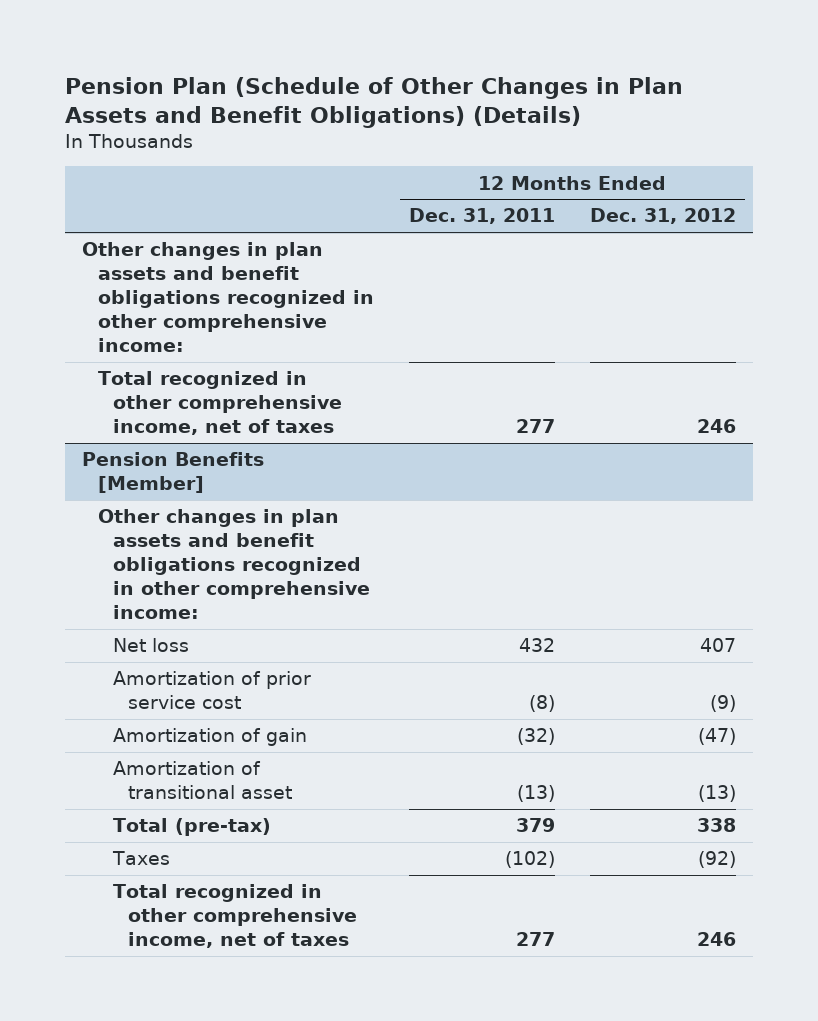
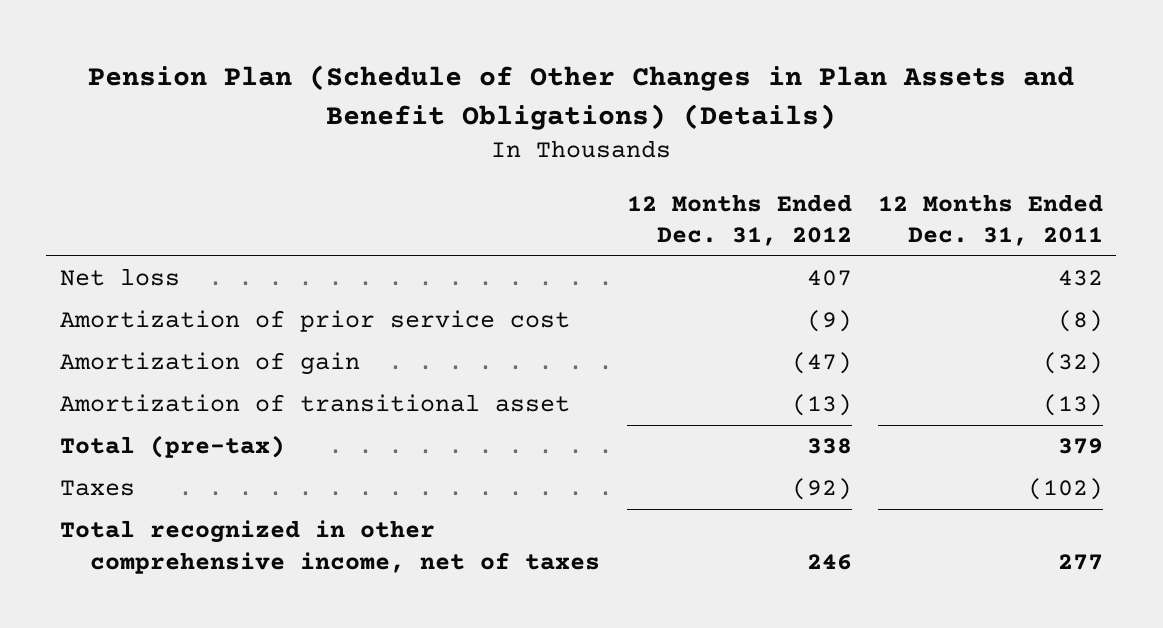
[82,242,374,353] Other changes in plan assets and benefit obligations recognized in other comprehensive income: -> none
[97,371,342,436] Total recognized in other comprehensive income, net of taxes -> none
[82,452,265,494] Pension Benefits [Member] -> none
[97,509,370,620] Other changes in plan assets and benefit obligations recognized in other comprehensive income: -> none

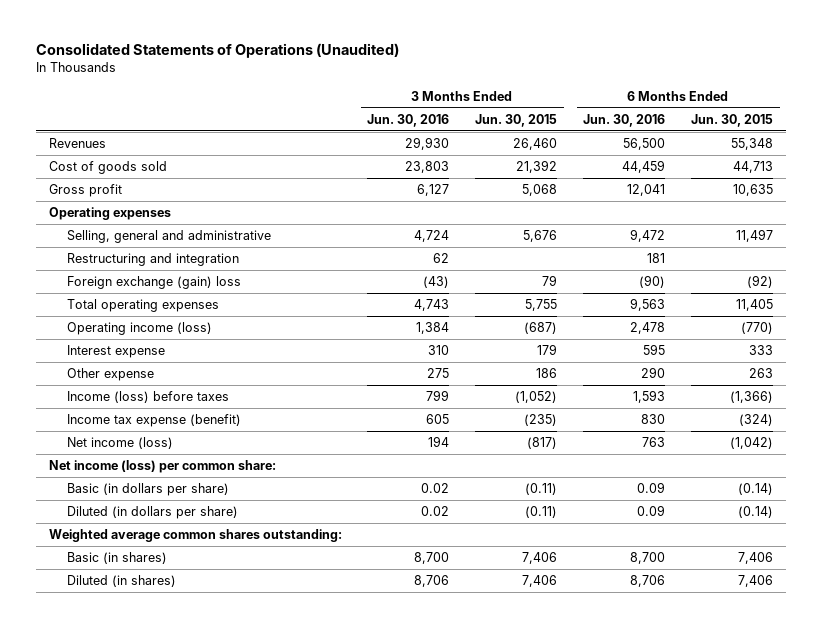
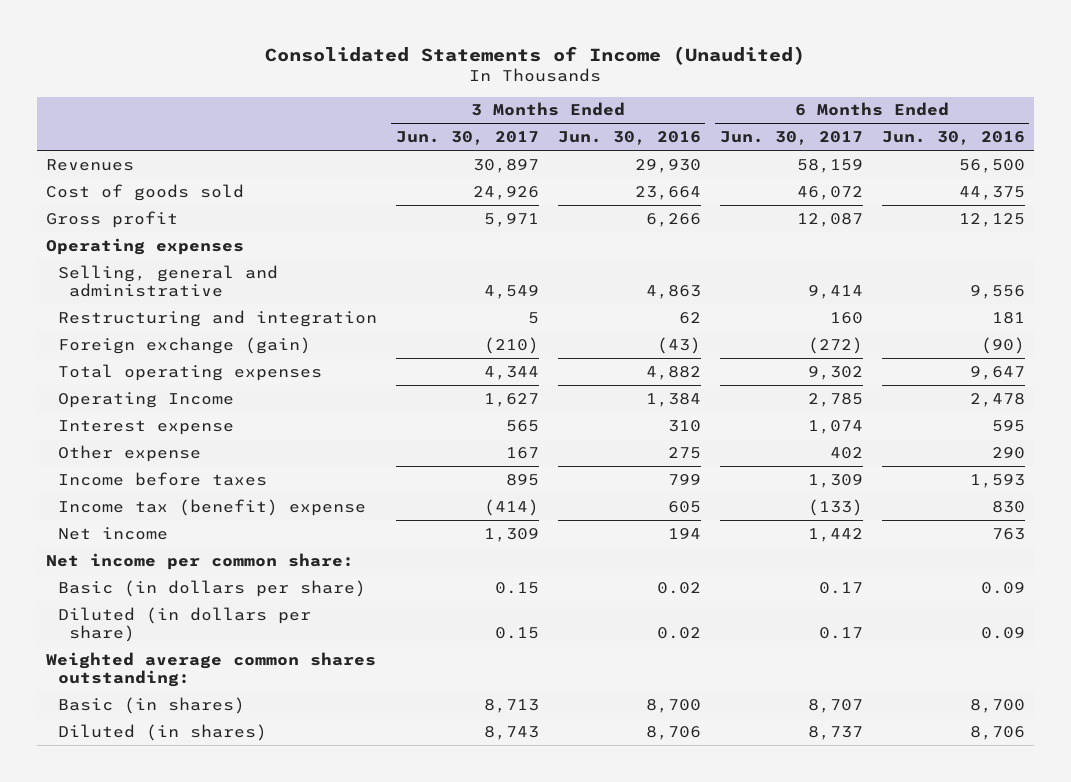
[35,43,399,59] Consolidated Statements of Operations (Unaudited) -> [265,45,806,65] Consolidated Statements of Income (Unaudited)
[475,113,558,127] Jun. 30, 2015 -> none
[691,113,774,127] Jun. 30, 2015 -> none
none -> [395,131,539,146] Jun. 30, 2017
none -> [719,131,863,146] Jun. 30, 2017
[405,161,450,174] 23,803 -> [634,185,701,200] 23,664
[622,160,666,174] 44,459 -> [958,185,1025,200] 44,375
[417,184,450,197] 6,127 -> [645,212,701,227] 6,266
[627,184,666,197] 12,041 -> [958,212,1025,227] 12,125
[414,230,450,243] 4,724 -> [645,284,701,299] 4,863
[630,229,666,243] 9,472 -> [969,284,1025,299] 9,556
[66,276,241,290] Foreign exchange (gain) loss -> [57,336,311,354] Foreign exchange (gain)
[414,299,450,312] 4,743 -> [645,365,701,380] 4,882
[630,298,666,312] 9,563 -> [969,365,1025,380] 9,647
[66,322,212,336] Operating income (loss) -> [57,391,234,408] Operating Income
[66,391,229,404] Income (loss) before taxes -> [57,471,267,486] Income before taxes
[66,414,241,428] Income tax expense (benefit) -> [57,498,366,516] Income tax (benefit) expense
[66,437,173,450] Net income (loss) -> [57,526,168,540] Net income
[48,460,276,474] Net income (loss) per common share: -> [46,552,355,570] Net income per common share:

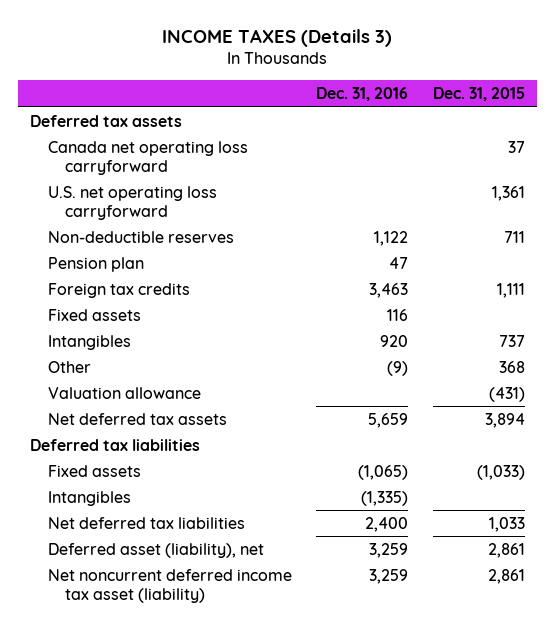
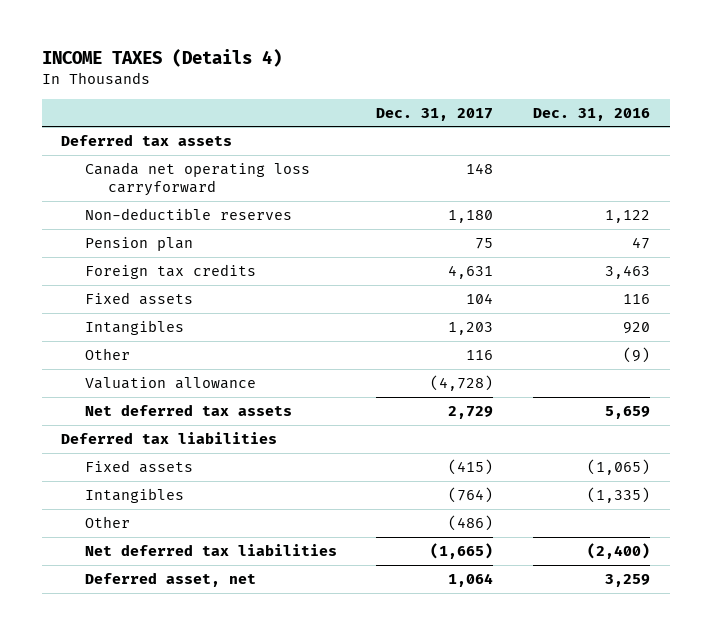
[162,28,393,47] INCOME TAXES (Details 3) -> [41,49,282,68] INCOME TAXES (Details 4)
[432,87,525,102] Dec. 31, 2015 -> none
none -> [376,107,494,121] Dec. 31, 2017
[47,185,217,220] U.S. net operating loss carryforward -> none
[47,568,292,603] Net noncurrent deferred income tax asset (liability) -> none
none -> [84,515,130,528] Other
[365,516,409,532] 2,400 -> [586,542,650,559] (2,400)
[47,542,264,558] Deferred asset (liability), net -> [84,571,256,587] Deferred asset, net

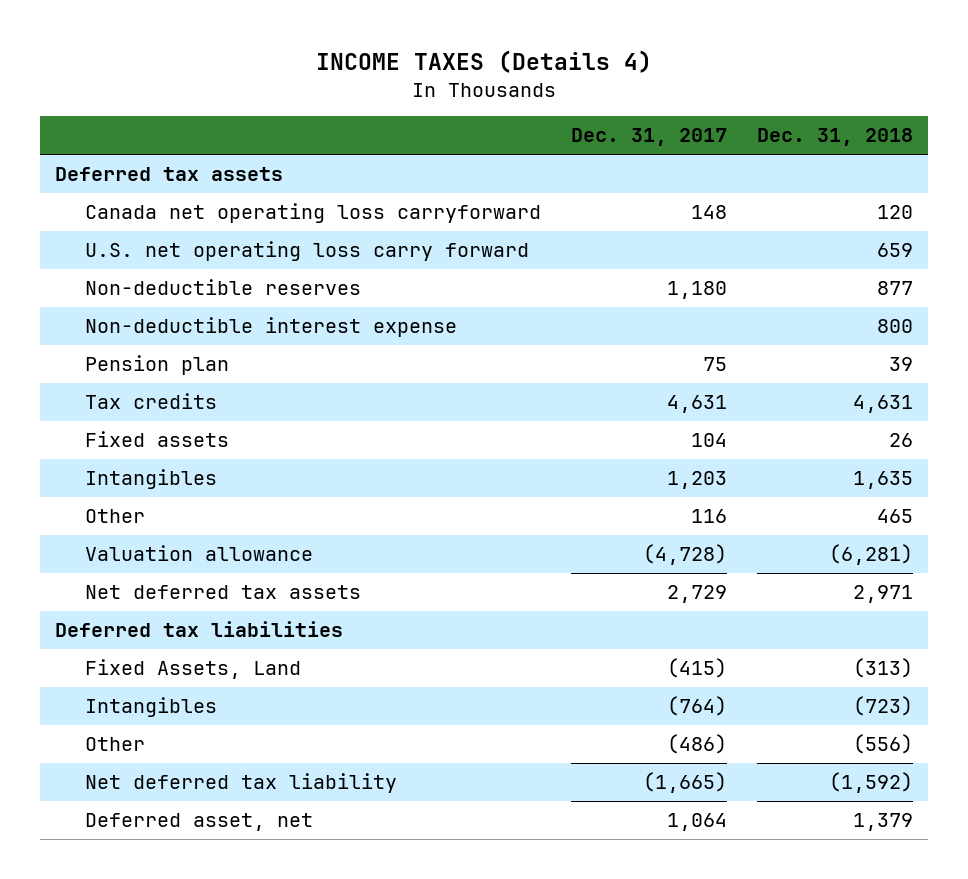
[532,107,650,121] Dec. 31, 2016 -> none
none -> [757,128,914,147] Dec. 31, 2018
none -> [84,241,529,262] U.S. net operating loss carry forward
none -> [84,317,457,338] Non-deductible interest expense
[84,263,256,279] Foreign tax credits -> [84,393,217,410] Tax credits
[84,459,193,473] Fixed assets -> [84,659,301,680] Fixed Assets, Land
[84,543,337,556] Net deferred tax liabilities -> [84,773,397,794] Net deferred tax liability

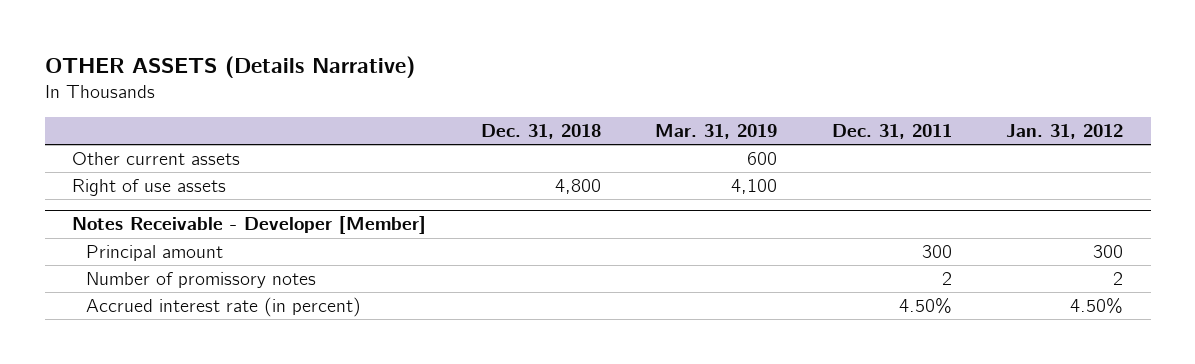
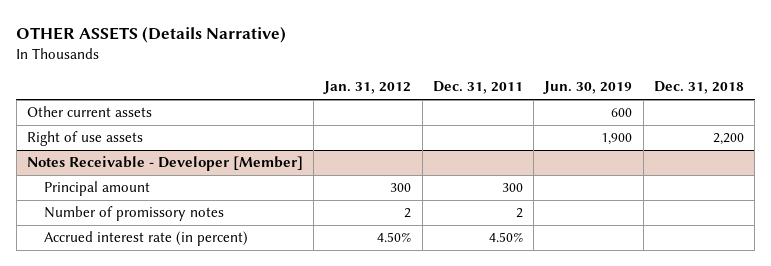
[655,124,778,140] Mar. 31, 2019 -> none
none -> [543,81,633,95] Jun. 30, 2019
[554,179,601,195] 4,800 -> [713,133,745,146] 2,200

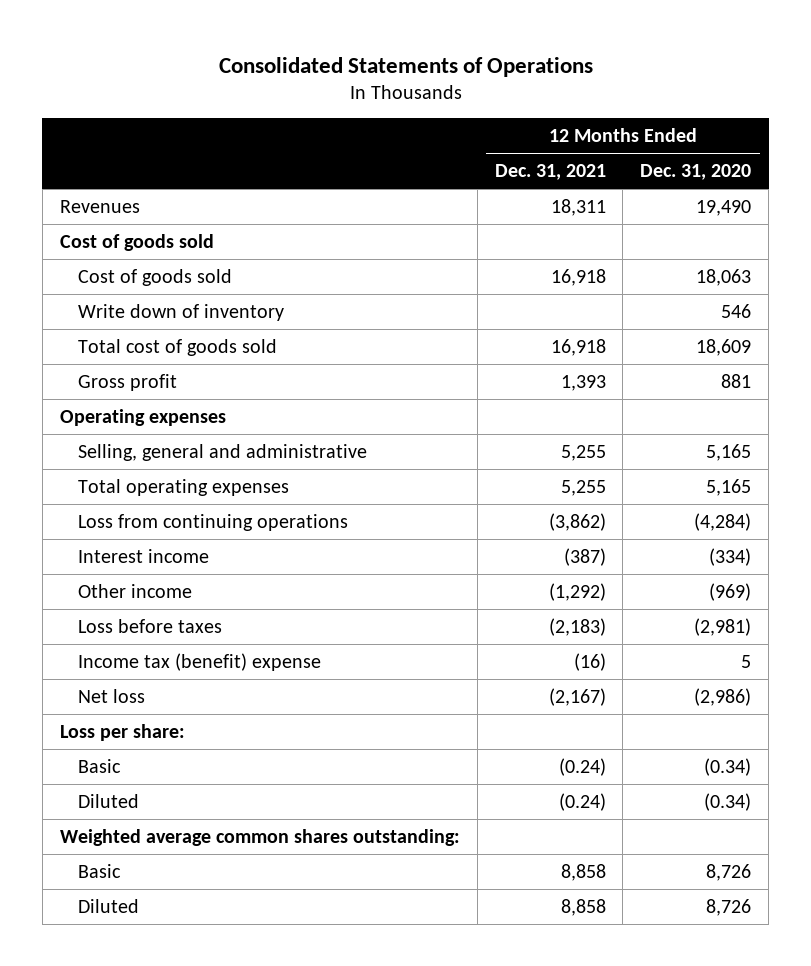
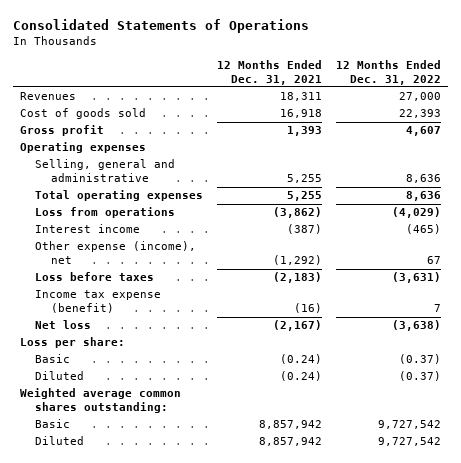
[640,163,752,180] Dec. 31, 2020 -> none
none -> [336,59,442,85] 12 Months Ended Dec. 31, 2022
[59,233,214,251] Cost of goods sold -> none
[78,303,285,321] Write down of inventory -> none
[78,338,278,356] Total cost of goods sold -> none
[78,513,349,531] Loss from continuing operations -> [35,207,176,219] Loss from operations
[78,583,193,598] Other income -> [35,241,197,265] Other expense (income), net
[78,652,322,671] Income tax (benefit) expense -> [35,290,162,314] Income tax expense (benefit)
[560,863,606,881] 8,858 -> [259,420,323,430] 8,857,942
[560,898,606,916] 8,858 -> [259,437,323,447] 8,857,942

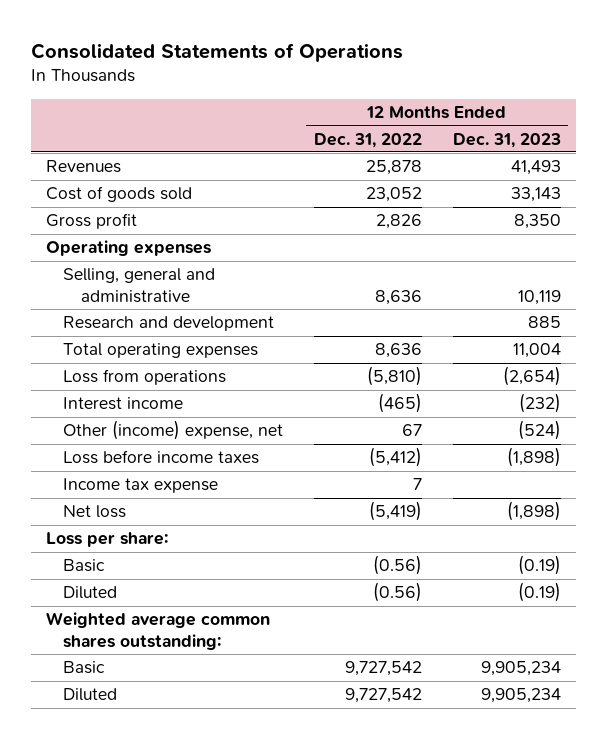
[217,59,323,85] 12 Months Ended Dec. 31, 2021 -> none
none -> [452,132,561,148] Dec. 31, 2023
[399,92,442,102] 27,000 -> [365,160,422,176] 25,878
[399,109,442,119] 22,393 -> [365,187,422,203] 23,052
[406,126,442,137] 4,607 -> [375,214,422,230] 2,826
none -> [63,316,275,332] Research and development
[392,207,442,219] (4,029) -> [366,366,422,387] (5,810)
[35,241,197,265] Other expense (income), net -> [63,420,284,441] Other (income) expense, net
[35,272,155,282] Loss before taxes -> [63,450,260,465] Loss before income taxes
[392,272,442,284] (3,631) -> [368,447,422,468] (5,412)
[35,290,162,314] Income tax expense (benefit) -> [63,478,219,494] Income tax expense
[392,320,442,332] (3,638) -> [368,501,422,522] (5,419)
[399,354,442,365] (0.37) -> [372,555,422,576] (0.56)
[399,371,442,382] (0.37) -> [372,582,422,603] (0.56)

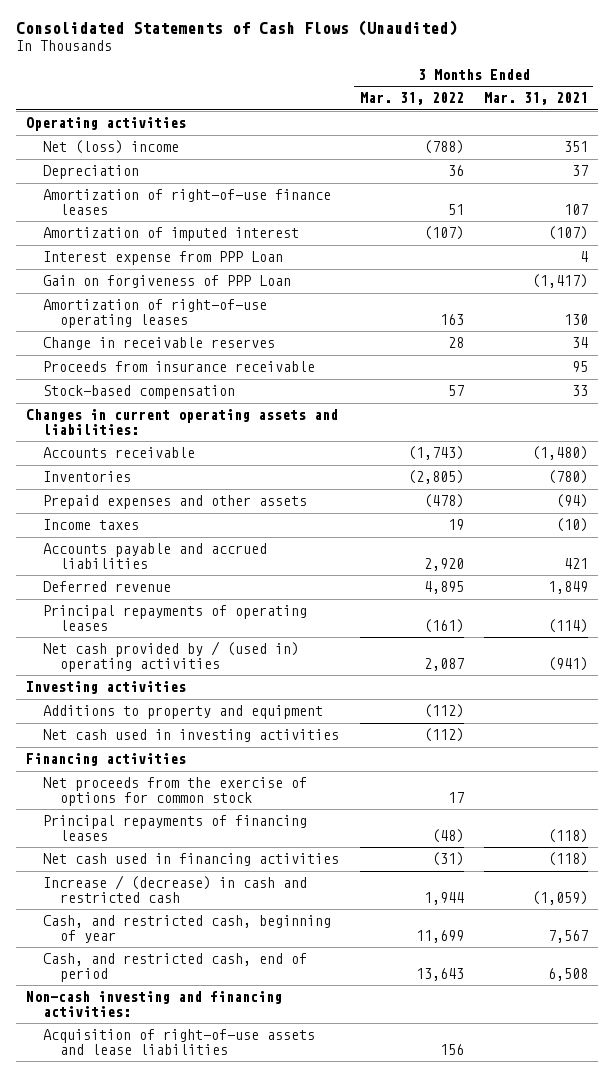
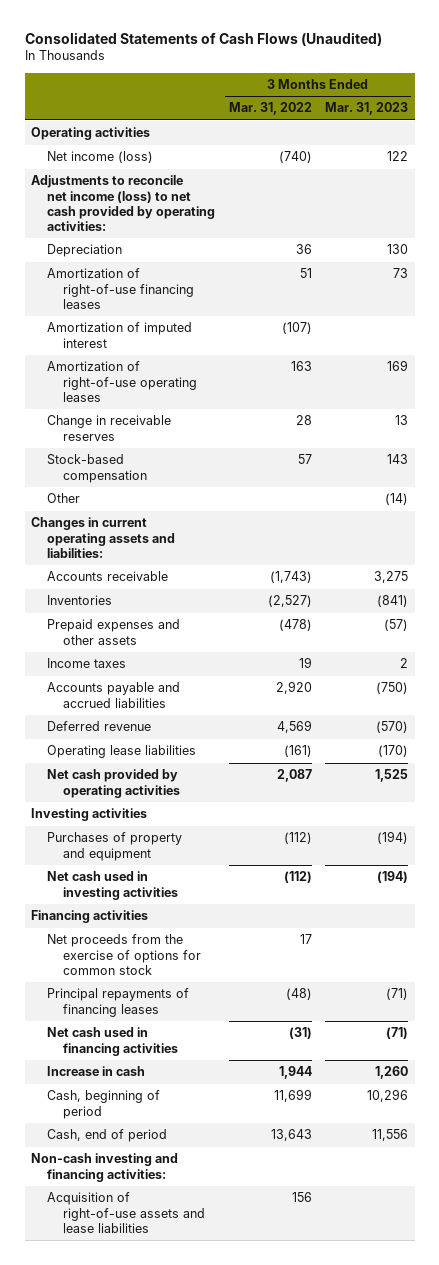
[484,92,589,106] Mar. 31, 2021 -> none
none -> [325,102,409,116] Mar. 31, 2023
[42,140,179,155] Net (loss) income -> [47,151,154,164] Net income (loss)
[423,140,464,155] (788) -> [278,151,312,164] (740)
none -> [31,175,216,232] Adjustments to reconcile net income (loss) to net cash provided by operating activities:
[42,189,331,215] Amortization of right-of-use finance leases -> [47,268,194,309] Amortization of right-of-use financing leases
[42,251,283,266] Interest expense from PPP Loan -> none
[42,275,291,289] Gain on forgiveness of PPP Loan -> none
[42,361,315,373] Proceeds from insurance receivable -> none
none -> [47,493,81,504] Other
[407,470,464,485] (2,805) -> [267,595,312,608] (2,527)
[423,581,464,595] 4,895 -> [276,720,312,734] 4,569
[42,605,307,631] Principal repayments of operating leases -> [47,745,197,759] Operating lease liabilities
[42,641,299,672] Net cash provided by / (used in) operating activities -> [47,769,180,798] Net cash provided by operating activities
[42,705,323,720] Additions to property and equipment -> [47,832,183,861] Purchases of property and equipment
[42,875,307,903] Increase / (decrease) in cash and restricted cash -> [47,1066,146,1077] Increase in cash
[42,915,331,943] Cash, and restricted cash, beginning of year -> [47,1090,161,1119] Cash, beginning of period
[42,953,307,982] Cash, and restricted cash, end of period -> [47,1129,168,1143] Cash, end of period

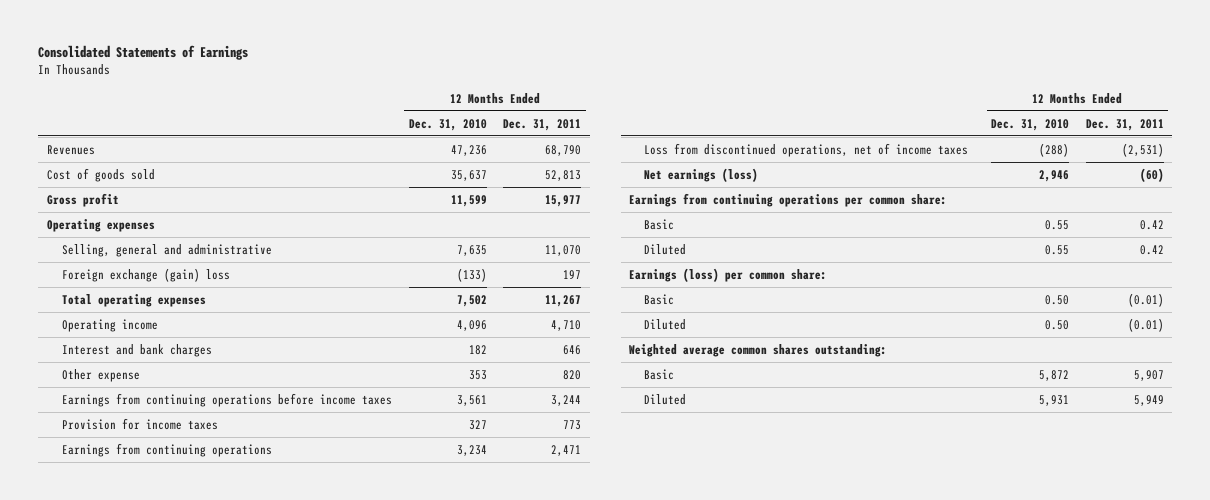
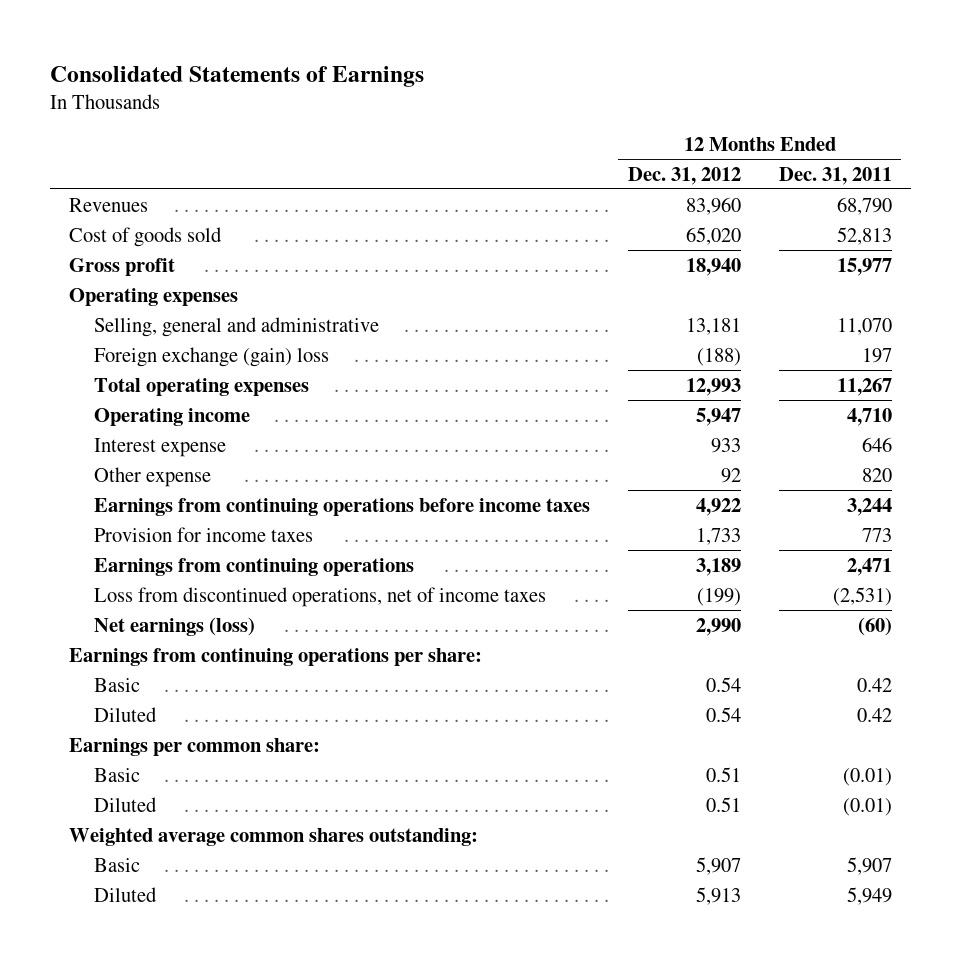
[408,118,487,131] Dec. 31, 2010 -> none
none -> [627,166,741,185] Dec. 31, 2012
[61,343,212,357] Interest and bank charges -> [93,437,226,457] Interest expense
[628,192,947,207] Earnings from continuing operations per common share: -> [68,647,482,666] Earnings from continuing operations per share:
[628,267,827,282] Earnings (loss) per common share: -> [68,737,320,756] Earnings per common share:

